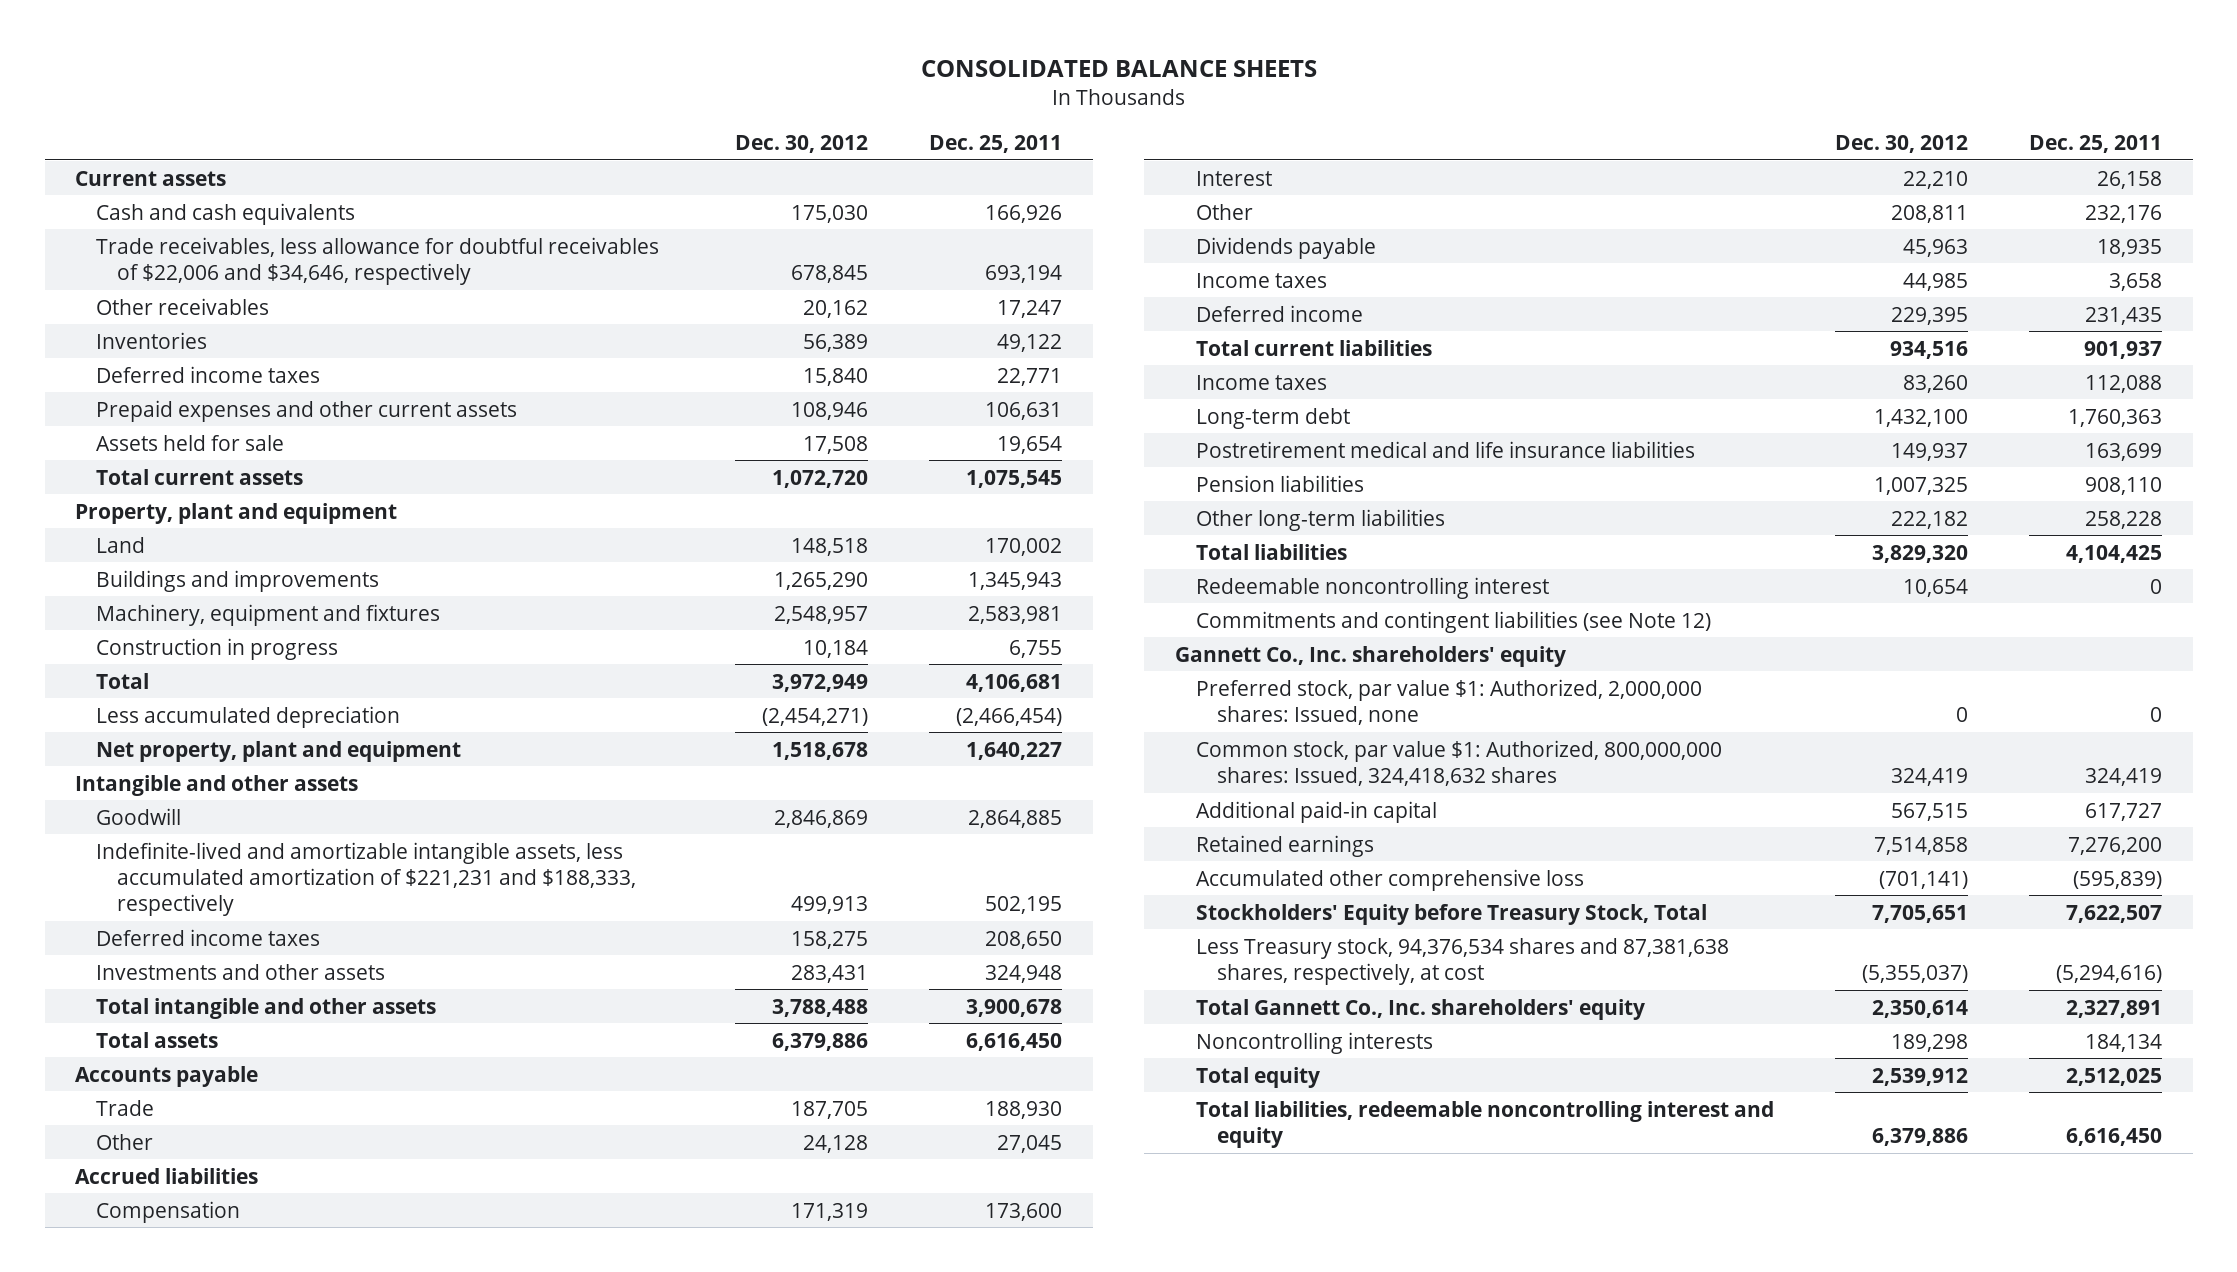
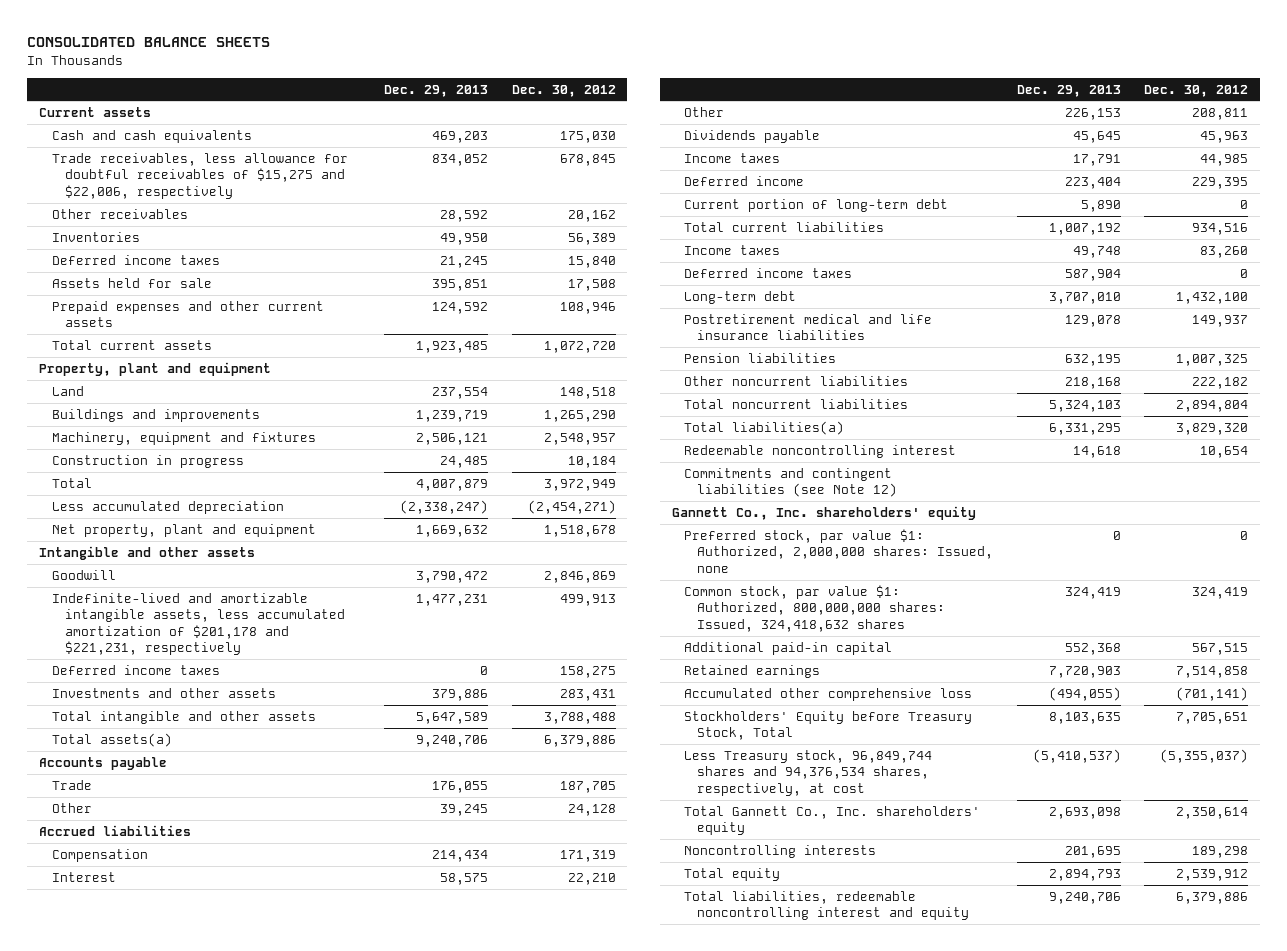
[929,134,1063,153] Dec. 25, 2011 -> none
none -> [384,84,489,97] Dec. 29, 2013
[96,236,660,285] Trade receivables, less allowance for doubtful receivables of $22,006 and $34,646, respectively -> [51,152,348,199] Trade receivables, less allowance for doubtful receivables of $15,275 and $22,006, respectively
[96,399,518,422] Prepaid expenses and other current assets -> [51,300,324,328] Prepaid expenses and other current assets
[96,841,636,917] Indefinite-lived and amortizable intangible assets, less accumulated amortization of $221,231 and $188,333, respectively -> [51,592,345,656] Indefinite-lived and amortizable intangible assets, less accumulated amortization of $201,178 and $221,231, respectively
[96,1031,219,1048] Total assets -> [51,732,172,747] Total assets(a)
none -> [684,198,949,212] Current portion of long-term debt
none -> [684,267,853,278] Deferred income taxes
[1195,508,1445,531] Other long-term liabilities -> [684,375,909,386] Other noncurrent liabilities
none -> [684,398,909,409] Total noncurrent liabilities
[1195,543,1347,560] Total liabilities -> [684,420,845,435] Total liabilities(a)
[1195,937,1729,985] Less Treasury stock, 94,376,534 shares and 87,381,638 shares, respectively, at cost -> [684,749,933,796] Less Treasury stock, 96,849,744 shares and 94,376,534 shares, respectively, at cost

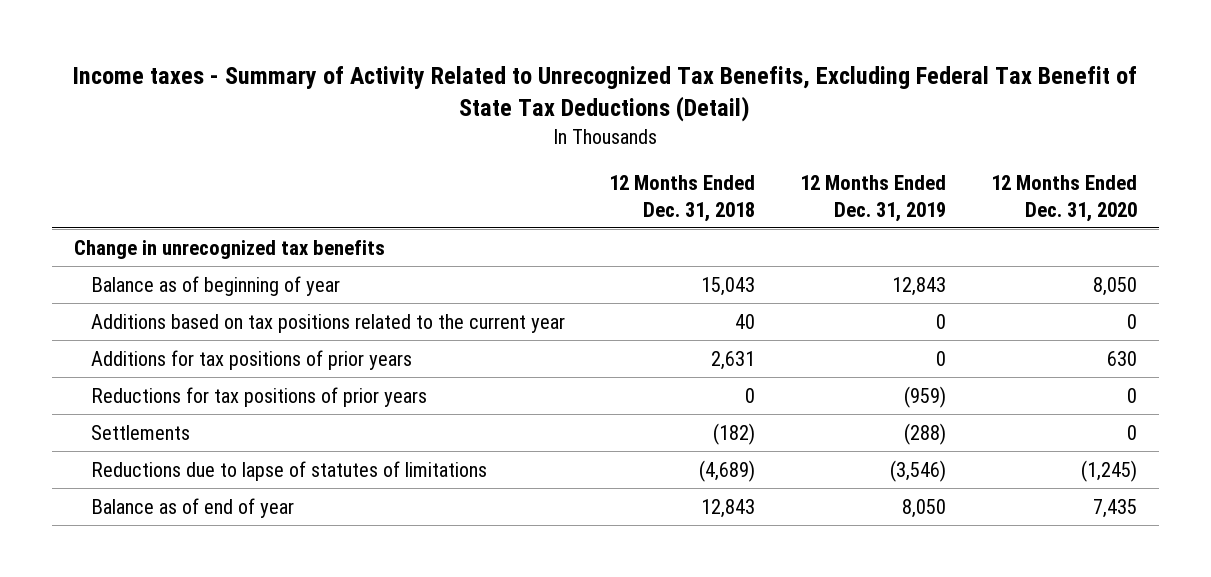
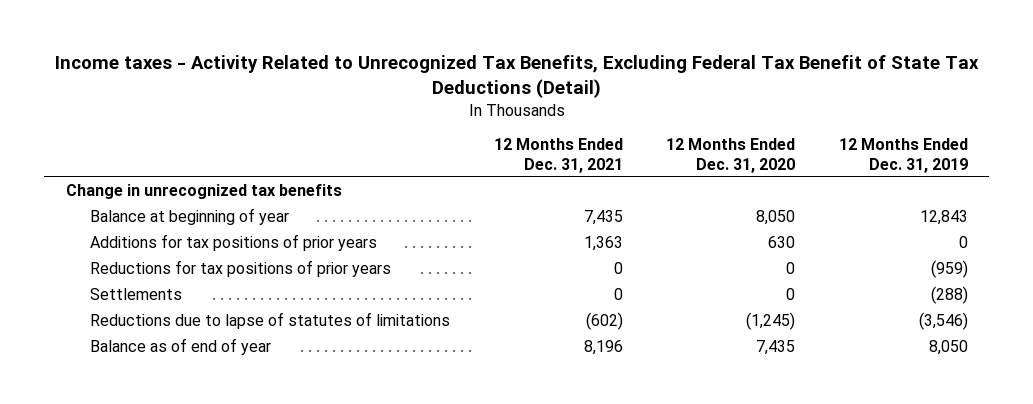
[72,65,1138,123] Income taxes - Summary of Activity Related to Unrecognized Tax Benefits, Excluding Federal Tax Benefit of State Tax Deductions (Detail) -> [54,55,979,99] Income taxes - Activity Related to Unrecognized Tax Benefits, Excluding Federal Tax Benefit of State Tax Deductions (Detail)
[609,175,756,222] 12 Months Ended Dec. 31, 2018 -> none
none -> [493,138,623,173] 12 Months Ended Dec. 31, 2021
[90,313,565,333] Additions based on tax positions related to the current year -> none
[90,275,340,296] Balance as of beginning of year -> [89,208,289,226] Balance at beginning of year

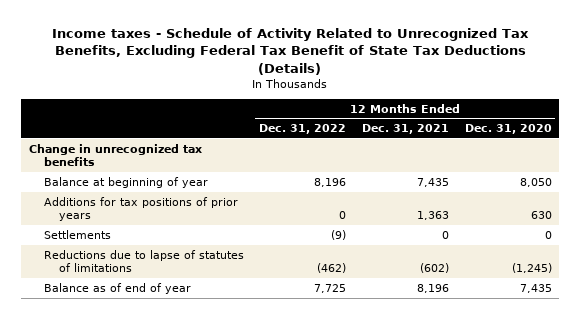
[54,55,979,99] Income taxes - Activity Related to Unrecognized Tax Benefits, Excluding Federal Tax Benefit of State Tax Deductions (Detail) -> [52,28,530,75] Income taxes - Schedule of Activity Related to Unrecognized Tax Benefits, Excluding Federal Tax Benefit of State Tax Deductions (Details)
[838,138,968,173] 12 Months Ended Dec. 31, 2019 -> none
none -> [259,124,347,135] Dec. 31, 2022
[89,260,391,278] Reductions for tax positions of prior years -> none

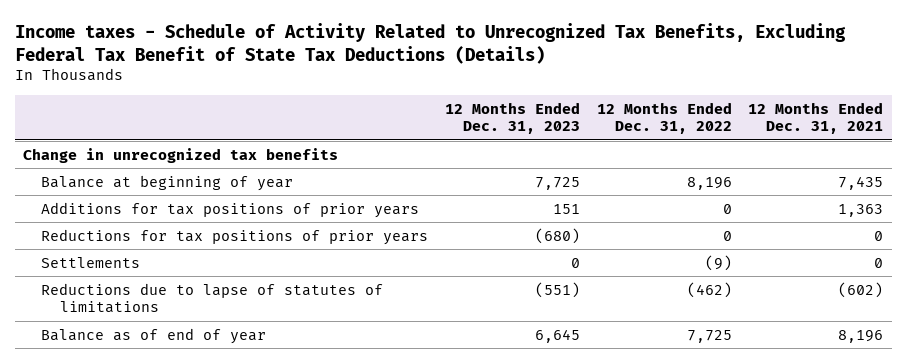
[464,124,552,135] Dec. 31, 2020 -> none
none -> [445,101,581,135] 12 Months Ended Dec. 31, 2023
none -> [41,228,429,245] Reductions for tax positions of prior years

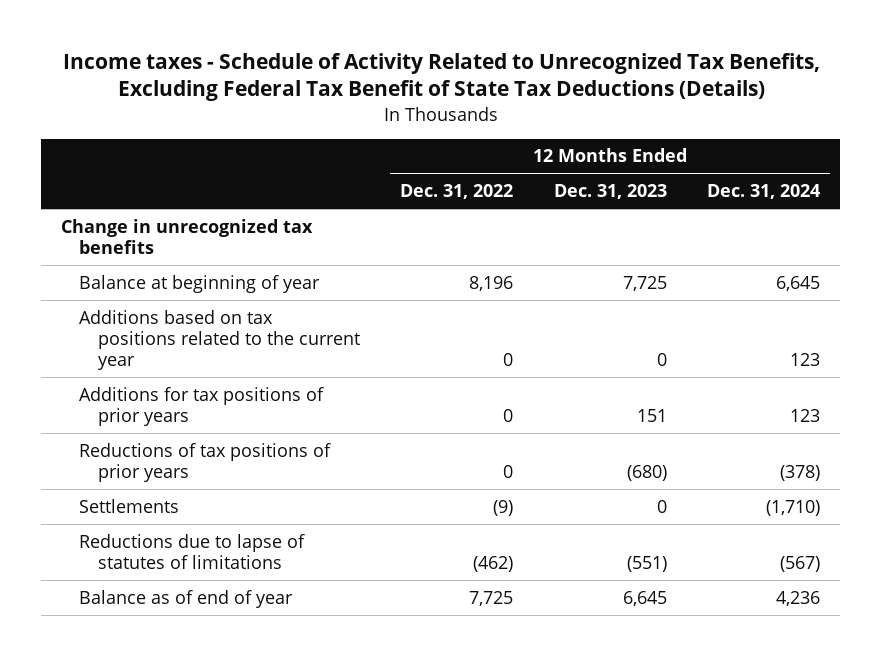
[748,101,884,135] 12 Months Ended Dec. 31, 2021 -> none
none -> [707,184,821,200] Dec. 31, 2024
none -> [79,309,360,371] Additions based on tax positions related to the current year
[41,228,429,245] Reductions for tax positions of prior years -> [79,442,332,483] Reductions of tax positions of prior years

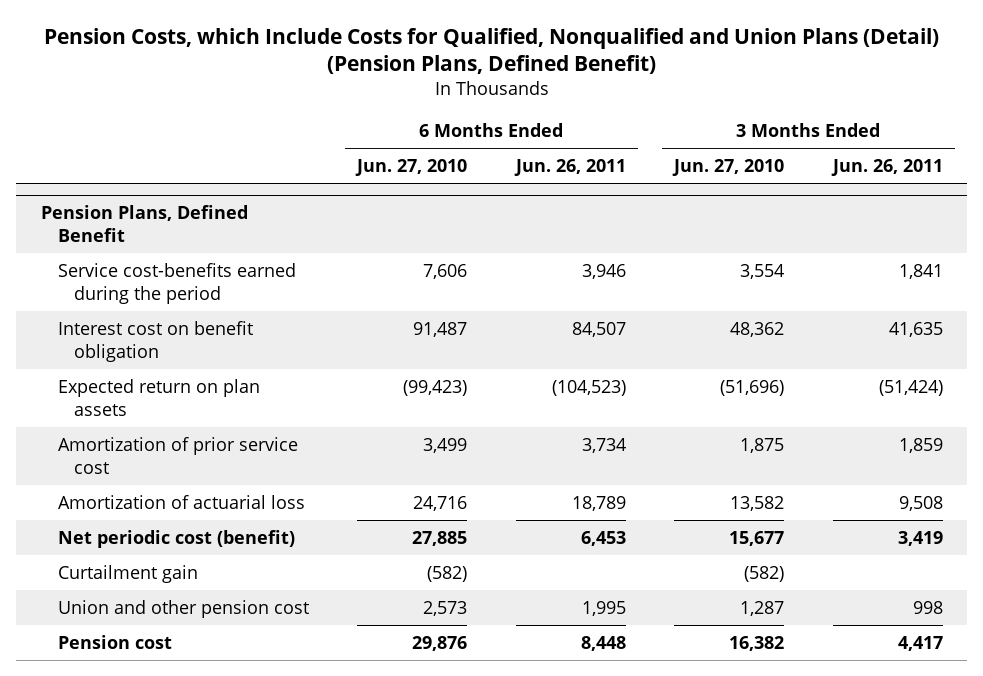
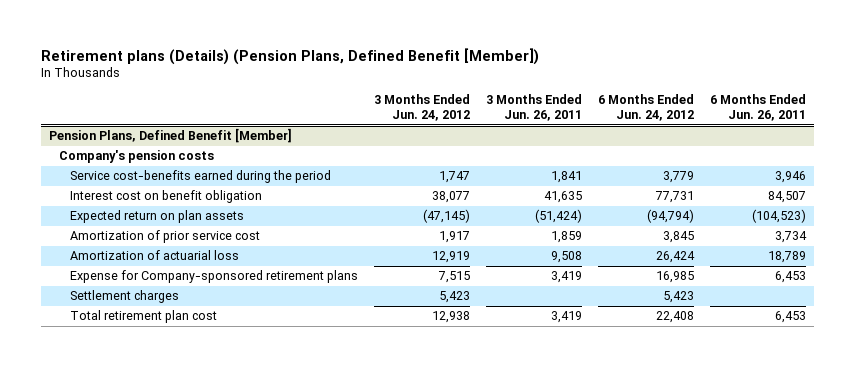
[43,27,939,75] Pension Costs, which Include Costs for Qualified, Nonqualified and Union Plans (Detail) (Pension Plans, Defined Benefit) -> [41,47,540,65] Retirement plans (Details) (Pension Plans, Defined Benefit [Member])
[355,158,468,176] Jun. 27, 2010 -> none
[672,158,785,176] Jun. 27, 2010 -> none
none -> [373,94,470,122] 3 Months Ended Jun. 24, 2012
none -> [597,94,694,122] 6 Months Ended Jun. 24, 2012
[40,205,248,242] Pension Plans, Defined Benefit -> [49,128,293,144] Pension Plans, Defined Benefit [Member]
none -> [59,150,215,164] Company's pension costs
[57,564,198,583] Curtailment gain -> none
[57,599,309,618] Union and other pension cost -> none
[57,529,295,548] Net periodic cost (benefit) -> [69,270,358,284] Expense for Company-sponsored retirement plans
none -> [69,290,179,304] Settlement charges
[57,634,172,649] Pension cost -> [69,310,217,324] Total retirement plan cost
[580,635,626,651] 8,448 -> [774,311,806,324] 6,453
[897,635,943,651] 4,417 -> [550,311,582,324] 3,419

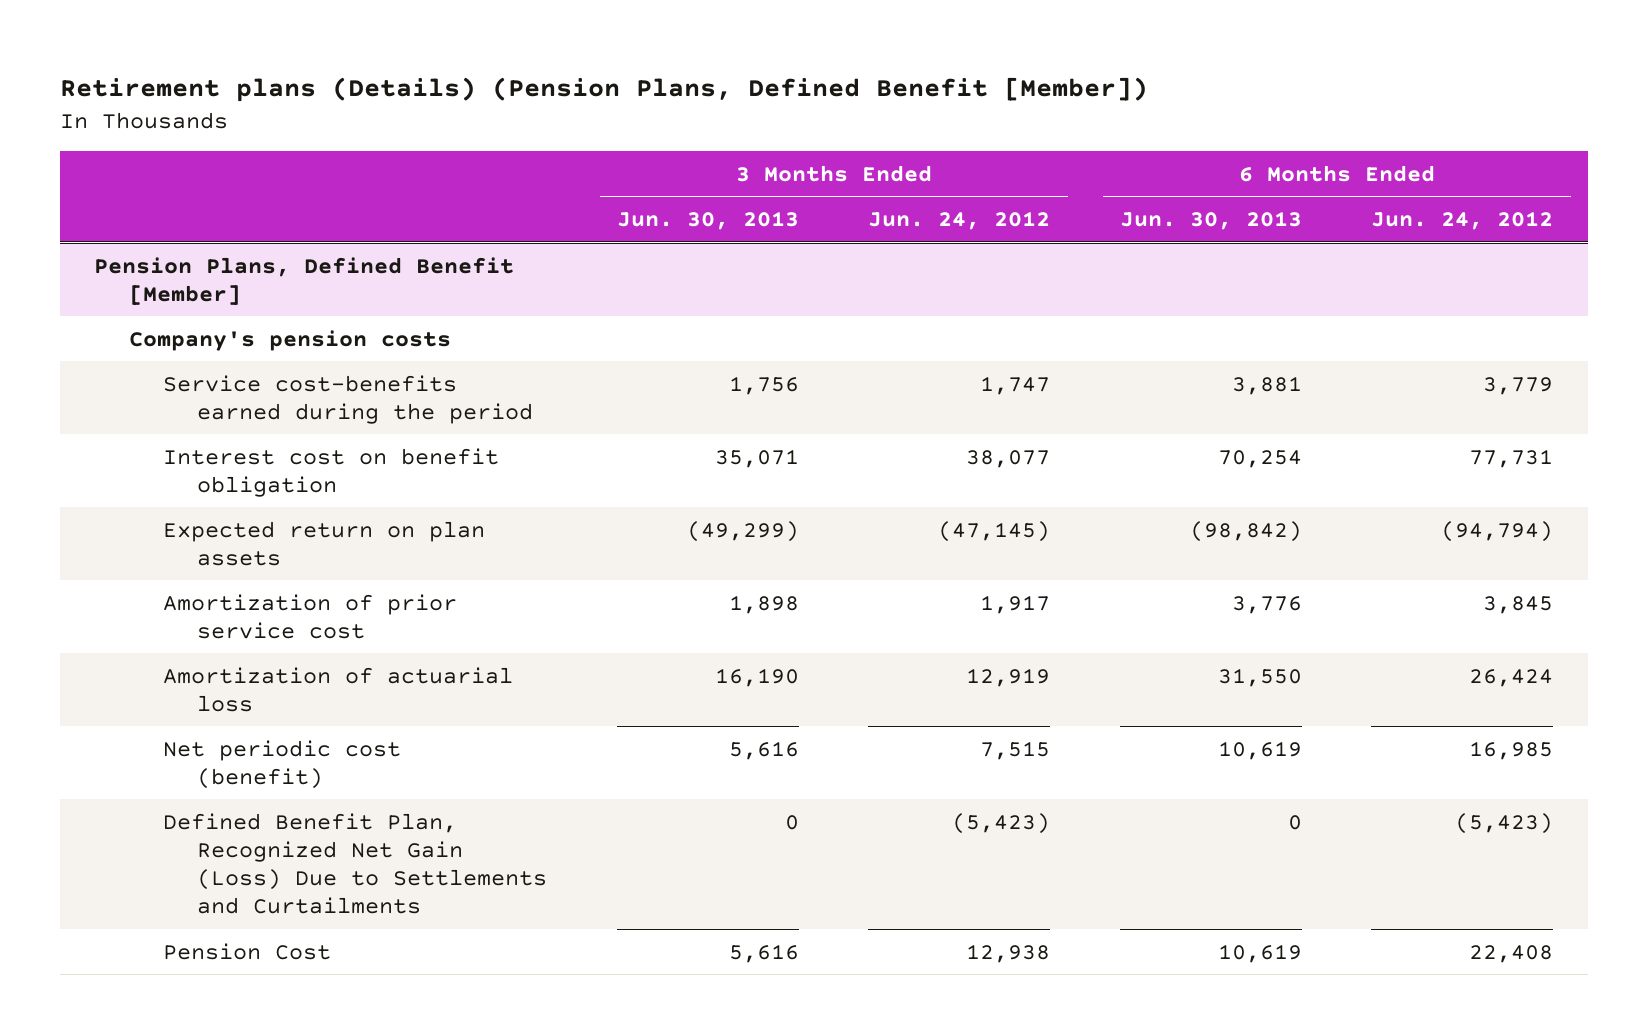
[485,94,582,122] 3 Months Ended Jun. 26, 2011 -> none
[709,94,806,122] 6 Months Ended Jun. 26, 2011 -> none
none -> [616,210,799,230] Jun. 30, 2013
none -> [1119,210,1302,230] Jun. 30, 2013
[69,290,179,304] Settlement charges -> none
[69,270,358,284] Expense for Company-sponsored retirement plans -> [163,739,402,789] Net periodic cost (benefit)
none -> [163,812,548,915] Defined Benefit Plan, Recognized Net Gain (Loss) Due to Settlements and Curtailments
[69,310,217,324] Total retirement plan cost -> [163,942,332,960] Pension Cost

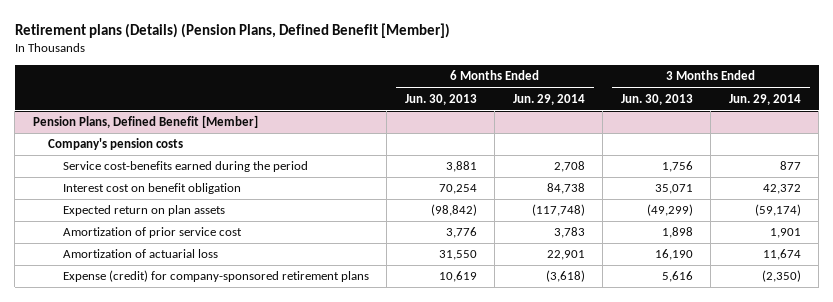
[868,210,1051,230] Jun. 24, 2012 -> none
[1371,210,1554,230] Jun. 24, 2012 -> none
none -> [512,93,585,105] Jun. 29, 2014
none -> [728,93,801,105] Jun. 29, 2014
[163,812,548,915] Defined Benefit Plan, Recognized Net Gain (Loss) Due to Settlements and Curtailments -> none
[163,942,332,960] Pension Cost -> none
[163,739,402,789] Net periodic cost (benefit) -> [62,270,369,283] Expense (credit) for company-sponsored retirement plans

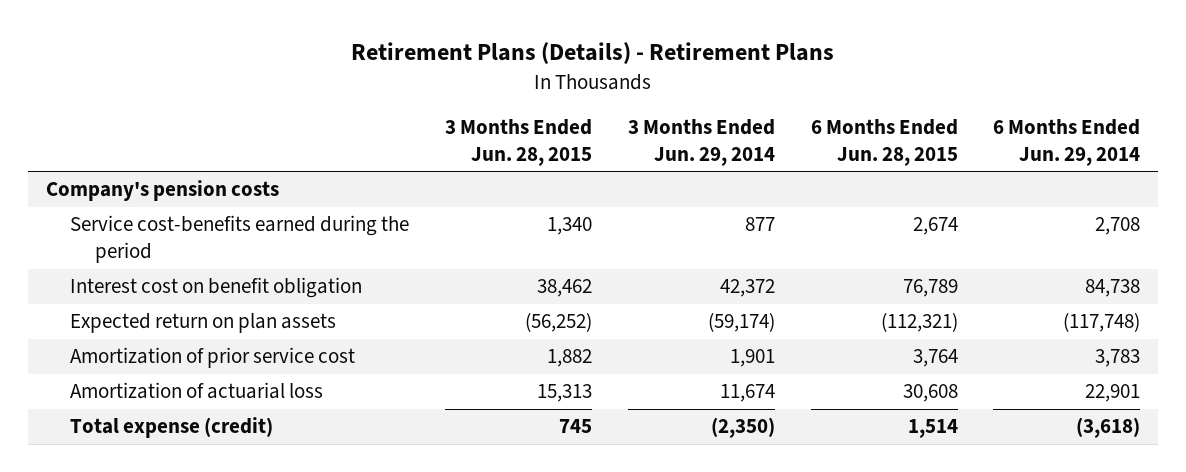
[14,22,450,38] Retirement plans (Details) (Pension Plans, Defined Benefit [Member]) -> [350,42,834,65] Retirement Plans (Details) - Retirement Plans
[404,93,477,105] Jun. 30, 2013 -> none
[620,93,693,105] Jun. 30, 2013 -> none
none -> [445,119,593,166] 3 Months Ended Jun. 28, 2015
none -> [810,119,958,166] 6 Months Ended Jun. 28, 2015
[32,115,258,129] Pension Plans, Defined Benefit [Member] -> none
[62,270,369,283] Expense (credit) for company-sponsored retirement plans -> [70,417,274,439] Total expense (credit)

